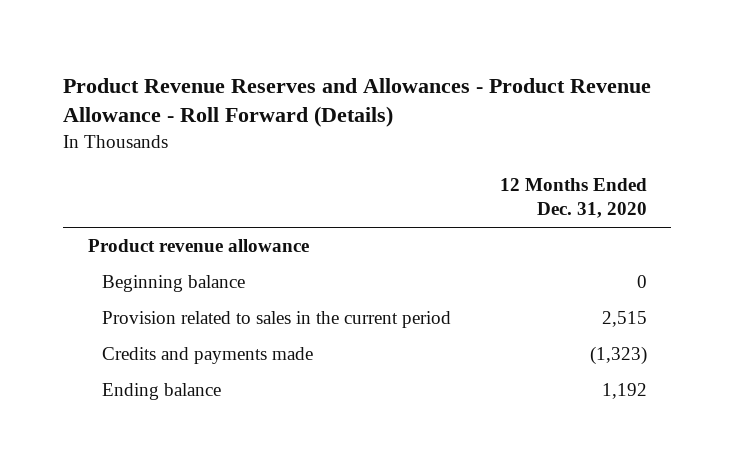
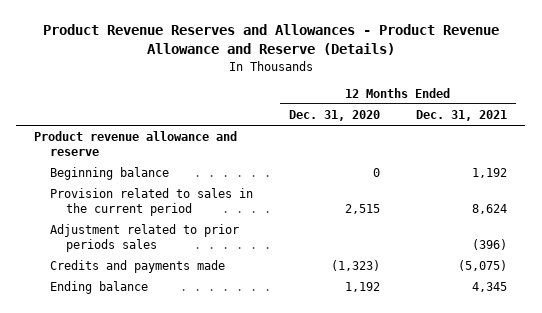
[63,77,652,128] Product Revenue Reserves and Allowances - Product Revenue Allowance - Roll Forward (Details) -> [42,24,499,56] Product Revenue Reserves and Allowances - Product Revenue Allowance and Reserve (Details)
none -> [416,110,508,122] Dec. 31, 2021
[87,239,309,253] Product revenue allowance -> [34,131,238,156] Product revenue allowance and reserve
none -> [49,224,239,252] Adjustment related to prior periods sales

